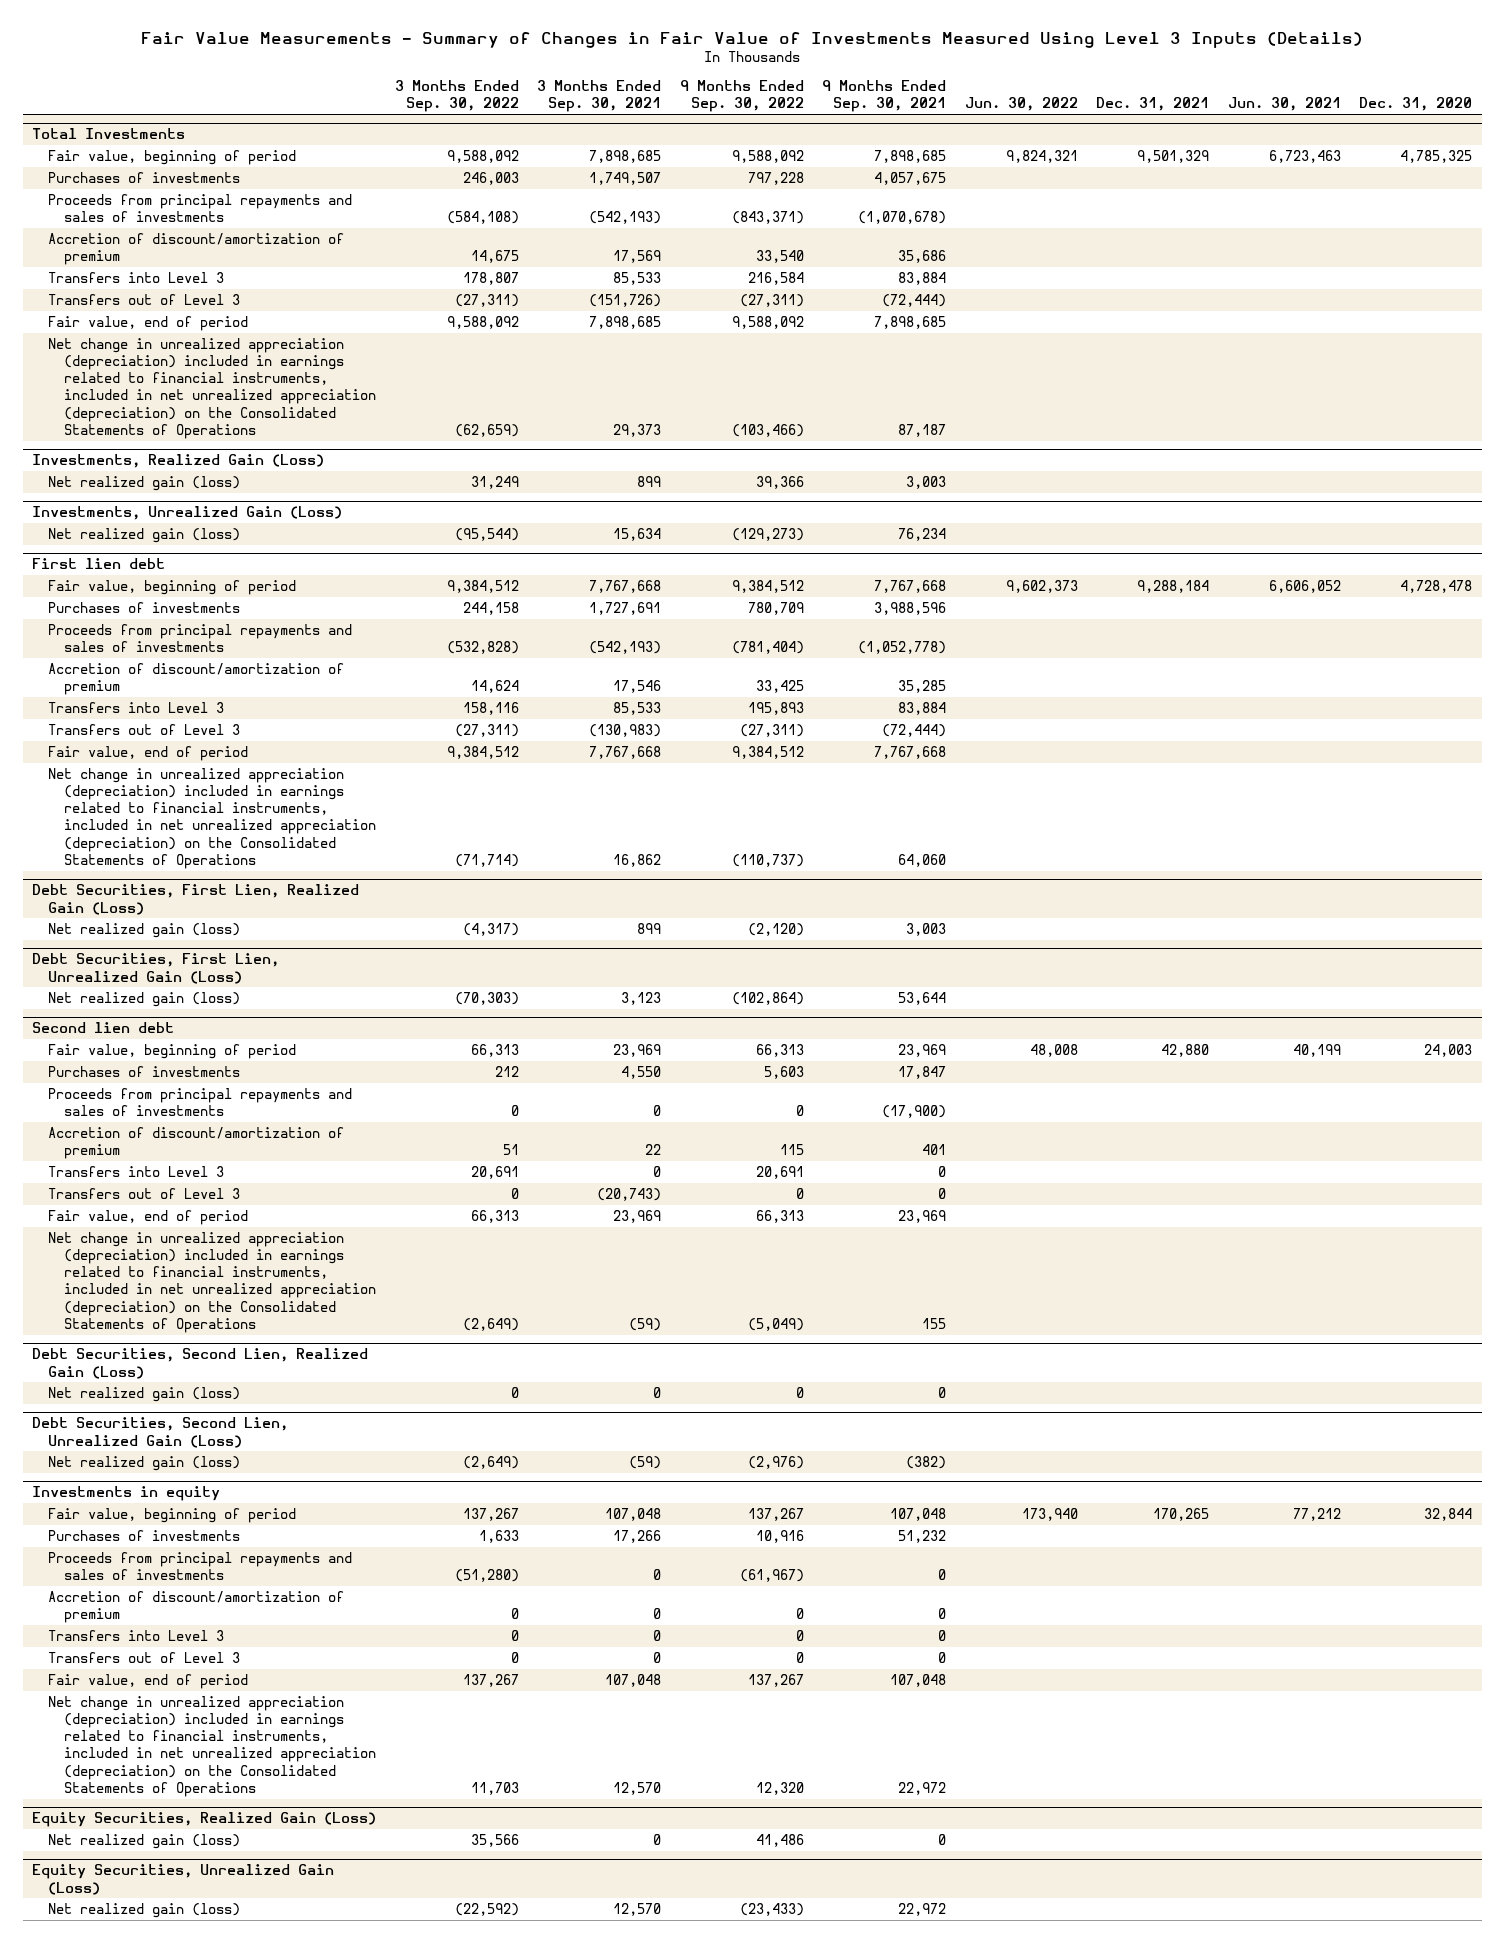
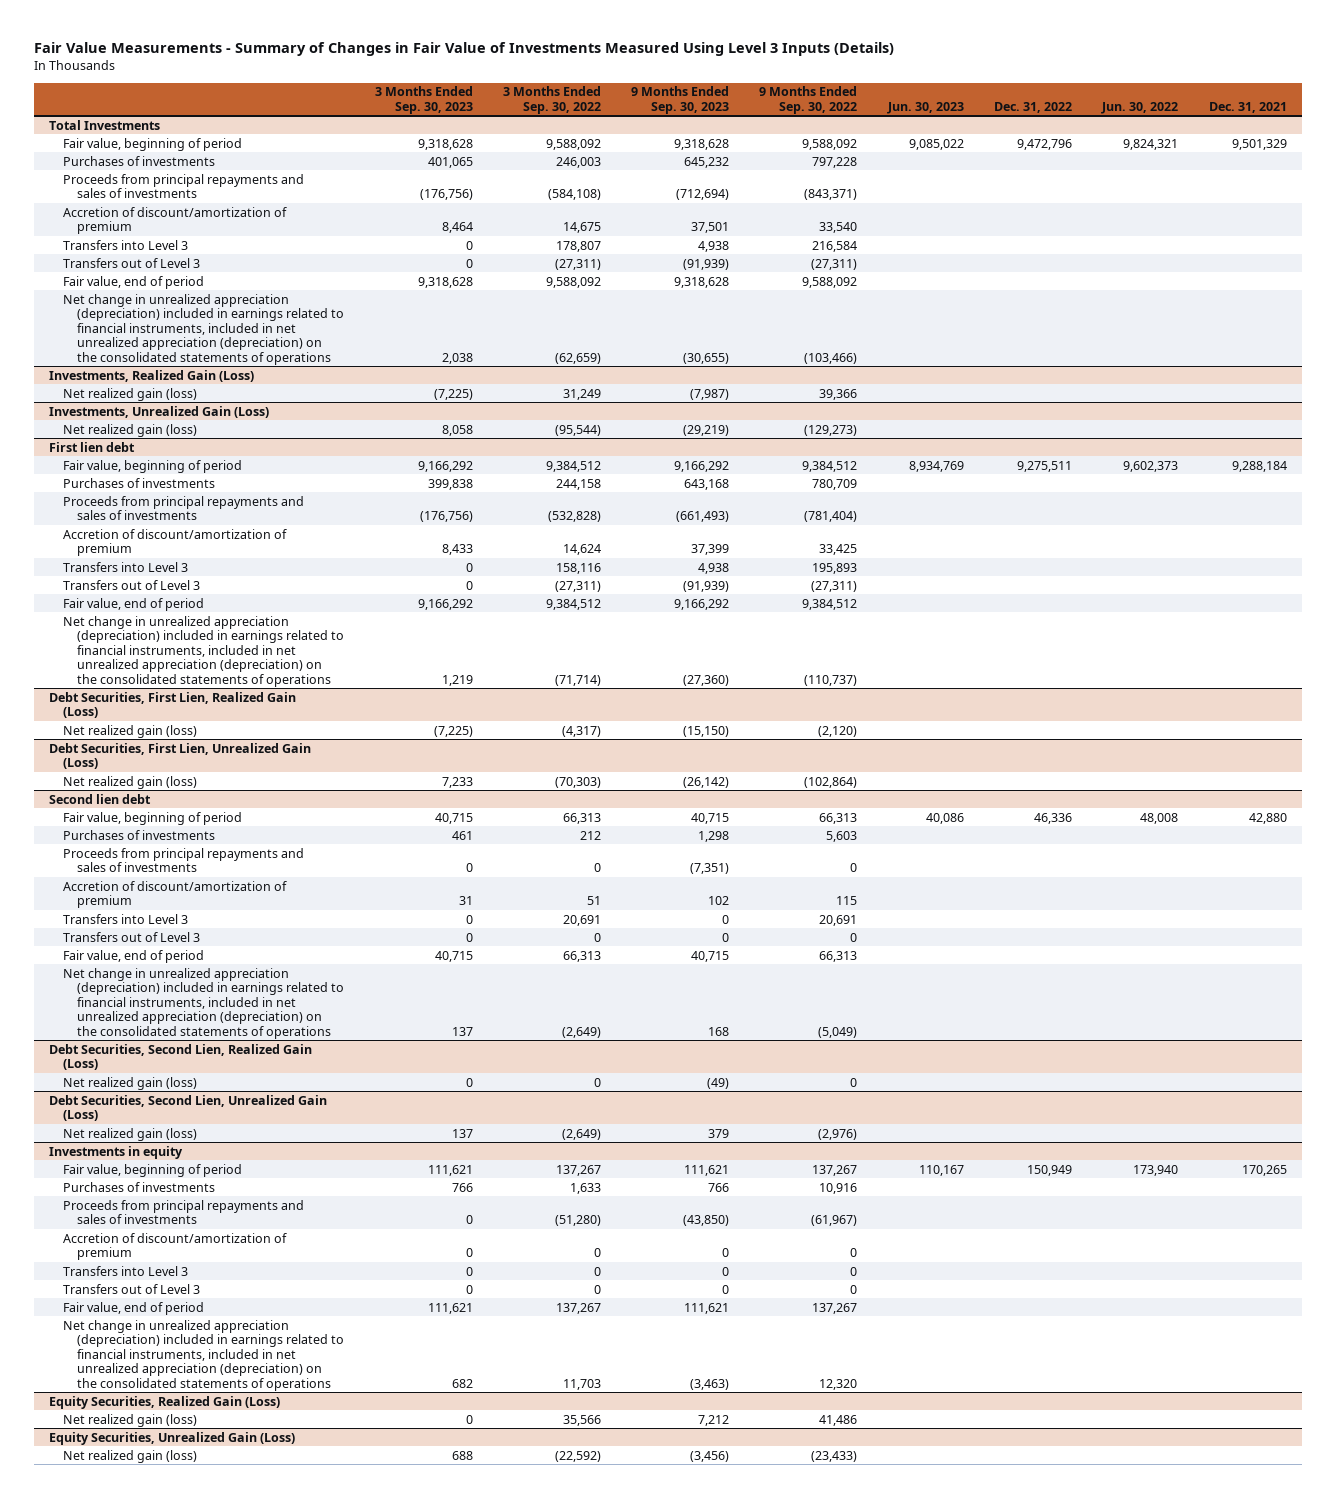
[537,80,662,113] 3 Months Ended Sep. 30, 2021 -> none
[822,80,947,113] 9 Months Ended Sep. 30, 2021 -> none
[1227,97,1341,112] Jun. 30, 2021 -> none
[1359,97,1473,112] Dec. 31, 2020 -> none
none -> [374,86,473,114] 3 Months Ended Sep. 30, 2023
none -> [631,86,730,114] 9 Months Ended Sep. 30, 2023
none -> [886,101,964,114] Jun. 30, 2023
none -> [994,101,1073,113] Dec. 31, 2022
[48,337,376,439] Net change in unrealized appreciation (depreciation) included in earnings related to financial instruments, included in net unrealized appreciation (depreciation) on the Consolidated Statements of Operations -> [63,293,345,365] Net change in unrealized appreciation (depreciation) included in earnings related to financial instruments, included in net unrealized appreciation (depreciation) on the consolidated statements of operations
[48,767,376,869] Net change in unrealized appreciation (depreciation) included in earnings related to financial instruments, included in net unrealized appreciation (depreciation) on the Consolidated Statements of Operations -> [63,615,345,687] Net change in unrealized appreciation (depreciation) included in earnings related to financial instruments, included in net unrealized appreciation (depreciation) on the consolidated statements of operations
[48,1231,376,1333] Net change in unrealized appreciation (depreciation) included in earnings related to financial instruments, included in net unrealized appreciation (depreciation) on the Consolidated Statements of Operations -> [63,967,345,1039] Net change in unrealized appreciation (depreciation) included in earnings related to financial instruments, included in net unrealized appreciation (depreciation) on the consolidated statements of operations
[48,1695,376,1797] Net change in unrealized appreciation (depreciation) included in earnings related to financial instruments, included in net unrealized appreciation (depreciation) on the Consolidated Statements of Operations -> [63,1319,345,1391] Net change in unrealized appreciation (depreciation) included in earnings related to financial instruments, included in net unrealized appreciation (depreciation) on the consolidated statements of operations

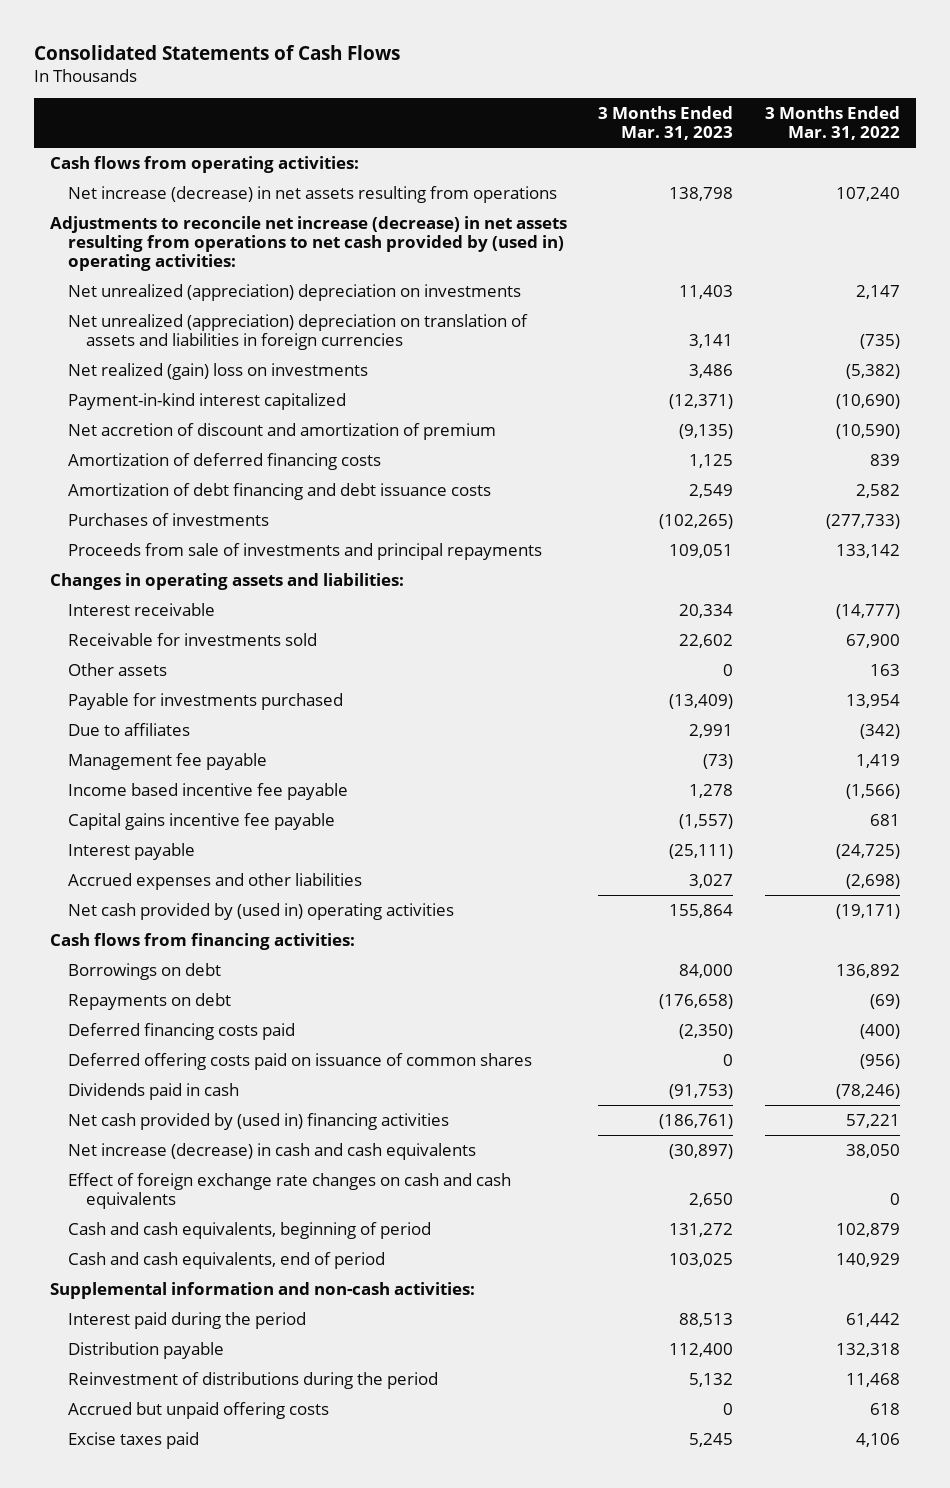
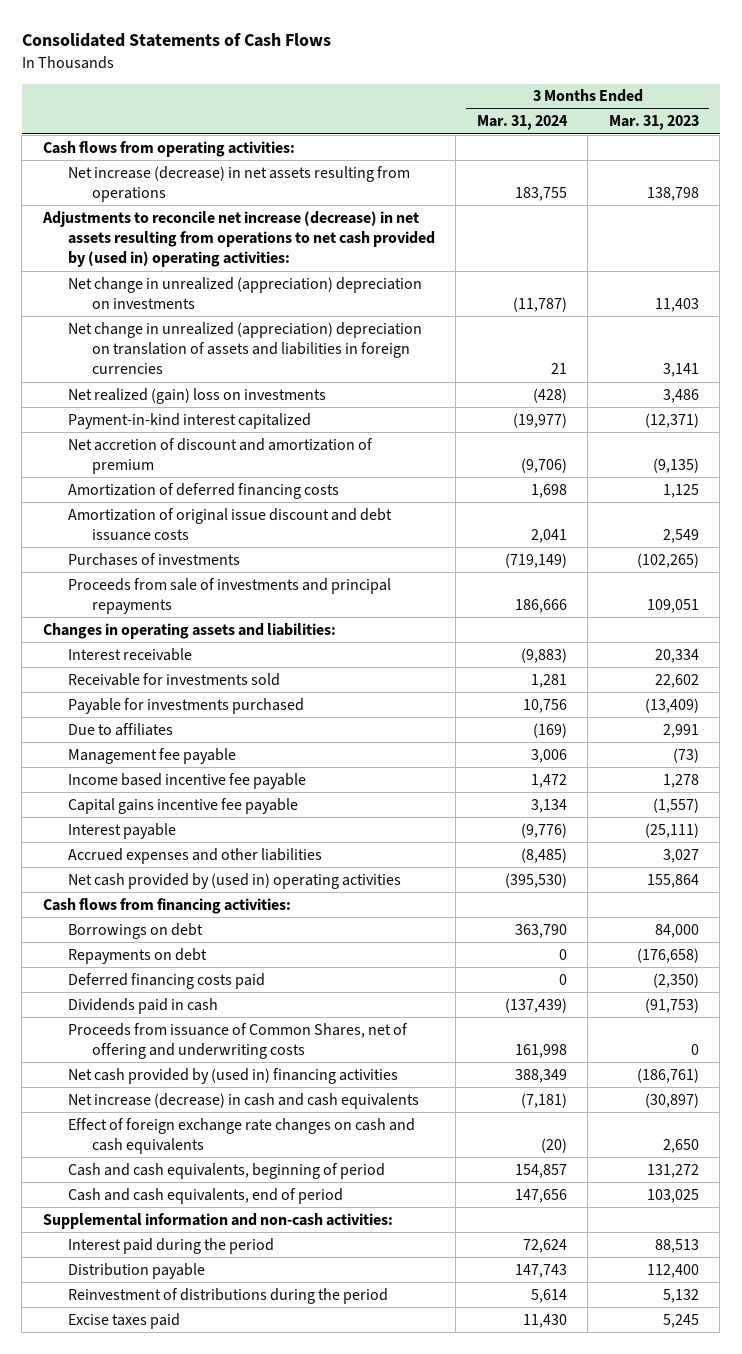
[764,106,900,141] 3 Months Ended Mar. 31, 2022 -> none
none -> [476,115,568,131] Mar. 31, 2024
[68,283,522,301] Net unrealized (appreciation) depreciation on investments -> [67,276,422,310] Net change in unrealized (appreciation) depreciation on investments
[68,313,529,350] Net unrealized (appreciation) depreciation on translation of assets and liabilities in foreign currencies -> [67,321,422,375] Net change in unrealized (appreciation) depreciation on translation of assets and liabilities in foreign currencies
[68,482,492,500] Amortization of debt financing and debt issuance costs -> [67,507,392,542] Amortization of original issue discount and debt issuance costs
[68,662,168,676] Other assets -> none
[68,1052,533,1070] Deferred offering costs paid on issuance of common shares -> none
none -> [67,1022,408,1060] Proceeds from issuance of Common Shares, net of offering and underwriting costs
[68,1401,330,1419] Accrued but unpaid offering costs -> none

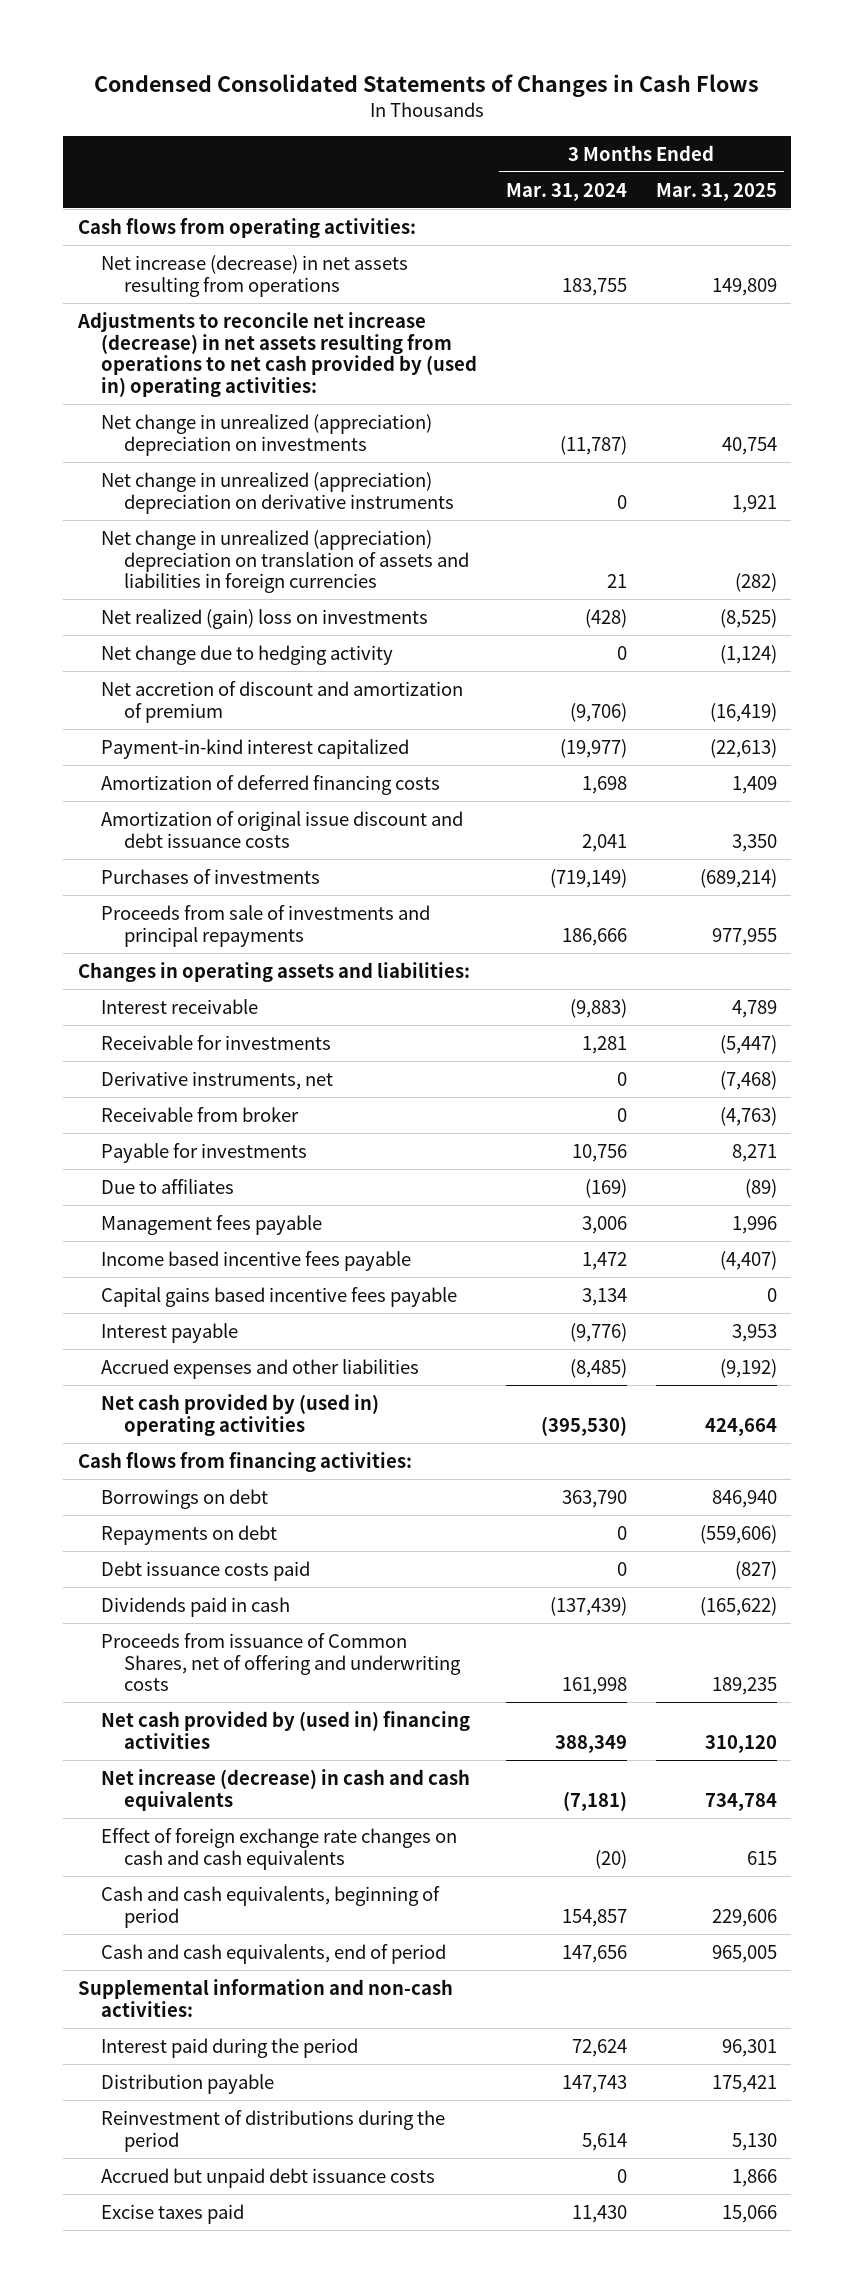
[21,33,331,48] Consolidated Statements of Cash Flows -> [94,74,760,98] Condensed Consolidated Statements of Changes in Cash Flows
[608,115,699,131] Mar. 31, 2023 -> none
none -> [655,182,777,201] Mar. 31, 2025
none -> [100,471,455,514] Net change in unrealized (appreciation) depreciation on derivative instruments
none -> [100,644,393,665] Net change due to hedging activity
[67,412,311,429] Payment-in-kind interest capitalized -> [100,738,409,759] Payment-in-kind interest capitalized
[67,672,280,686] Receivable for investments sold -> [100,1034,331,1050] Receivable for investments
none -> [100,1070,333,1090] Derivative instruments, net
none -> [100,1106,299,1122] Receivable from broker
[67,697,304,714] Payable for investments purchased -> [100,1142,307,1163] Payable for investments
[67,747,236,764] Management fee payable -> [100,1214,322,1235] Management fees payable
[67,772,306,789] Income based incentive fee payable -> [100,1250,411,1271] Income based incentive fees payable
[67,797,298,814] Capital gains incentive fee payable -> [100,1286,457,1307] Capital gains based incentive fees payable
[67,972,265,989] Deferred financing costs paid -> none
none -> [100,1560,310,1581] Debt issuance costs paid
none -> [100,2167,435,2188] Accrued but unpaid debt issuance costs

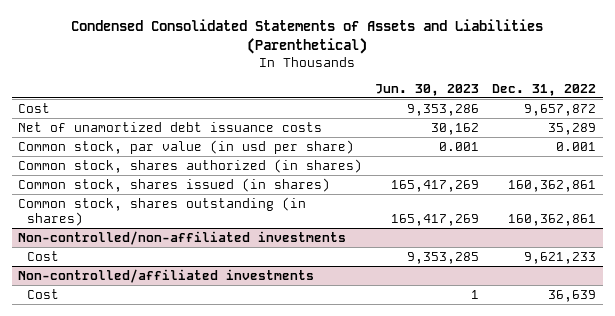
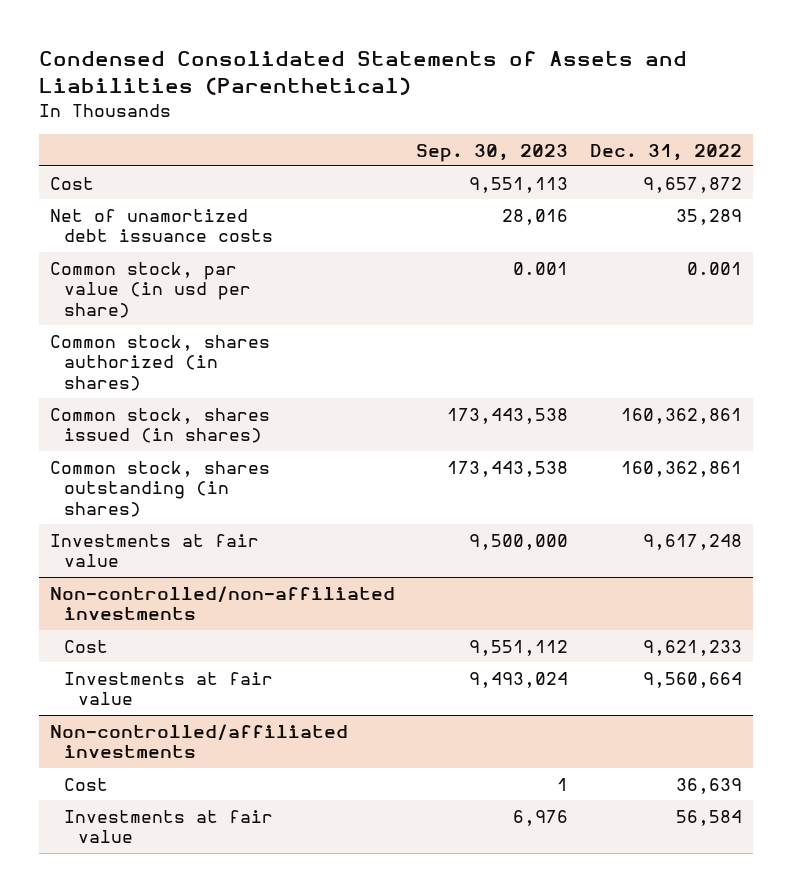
[375,83,480,96] Jun. 30, 2023 -> none
none -> [416,143,569,162] Sep. 30, 2023
none -> [49,533,259,568] Investments at fair value
none -> [63,671,273,706] Investments at fair value
none -> [63,809,273,844] Investments at fair value

